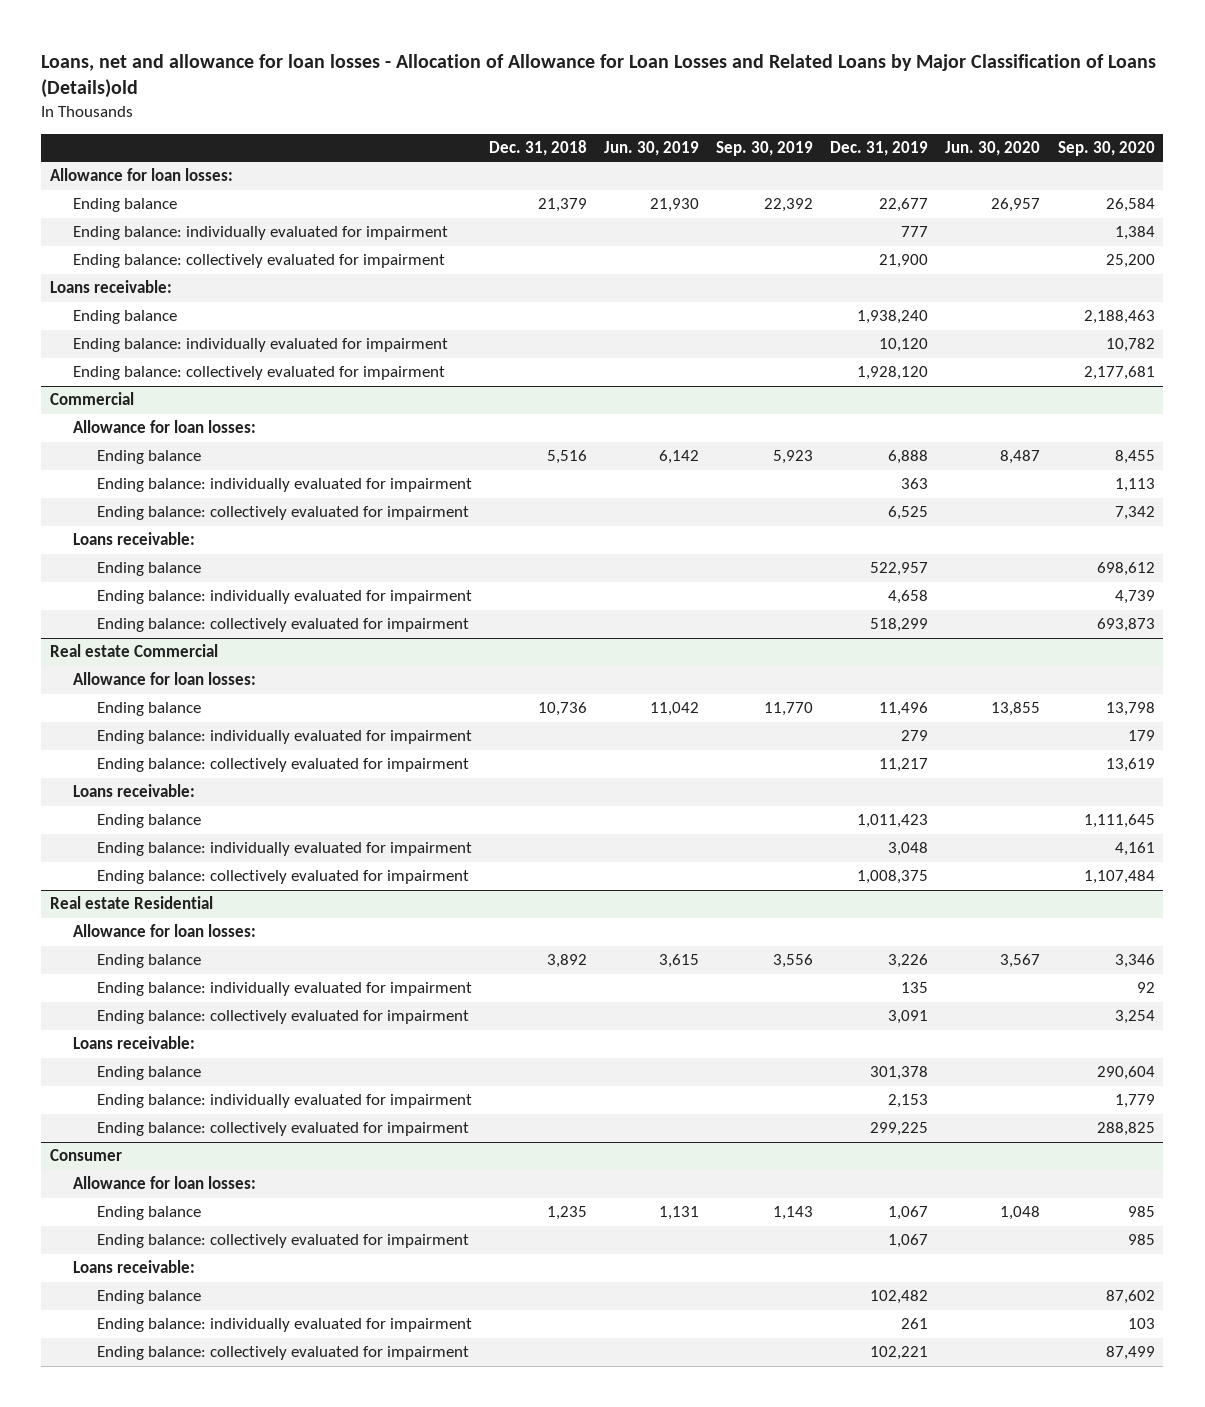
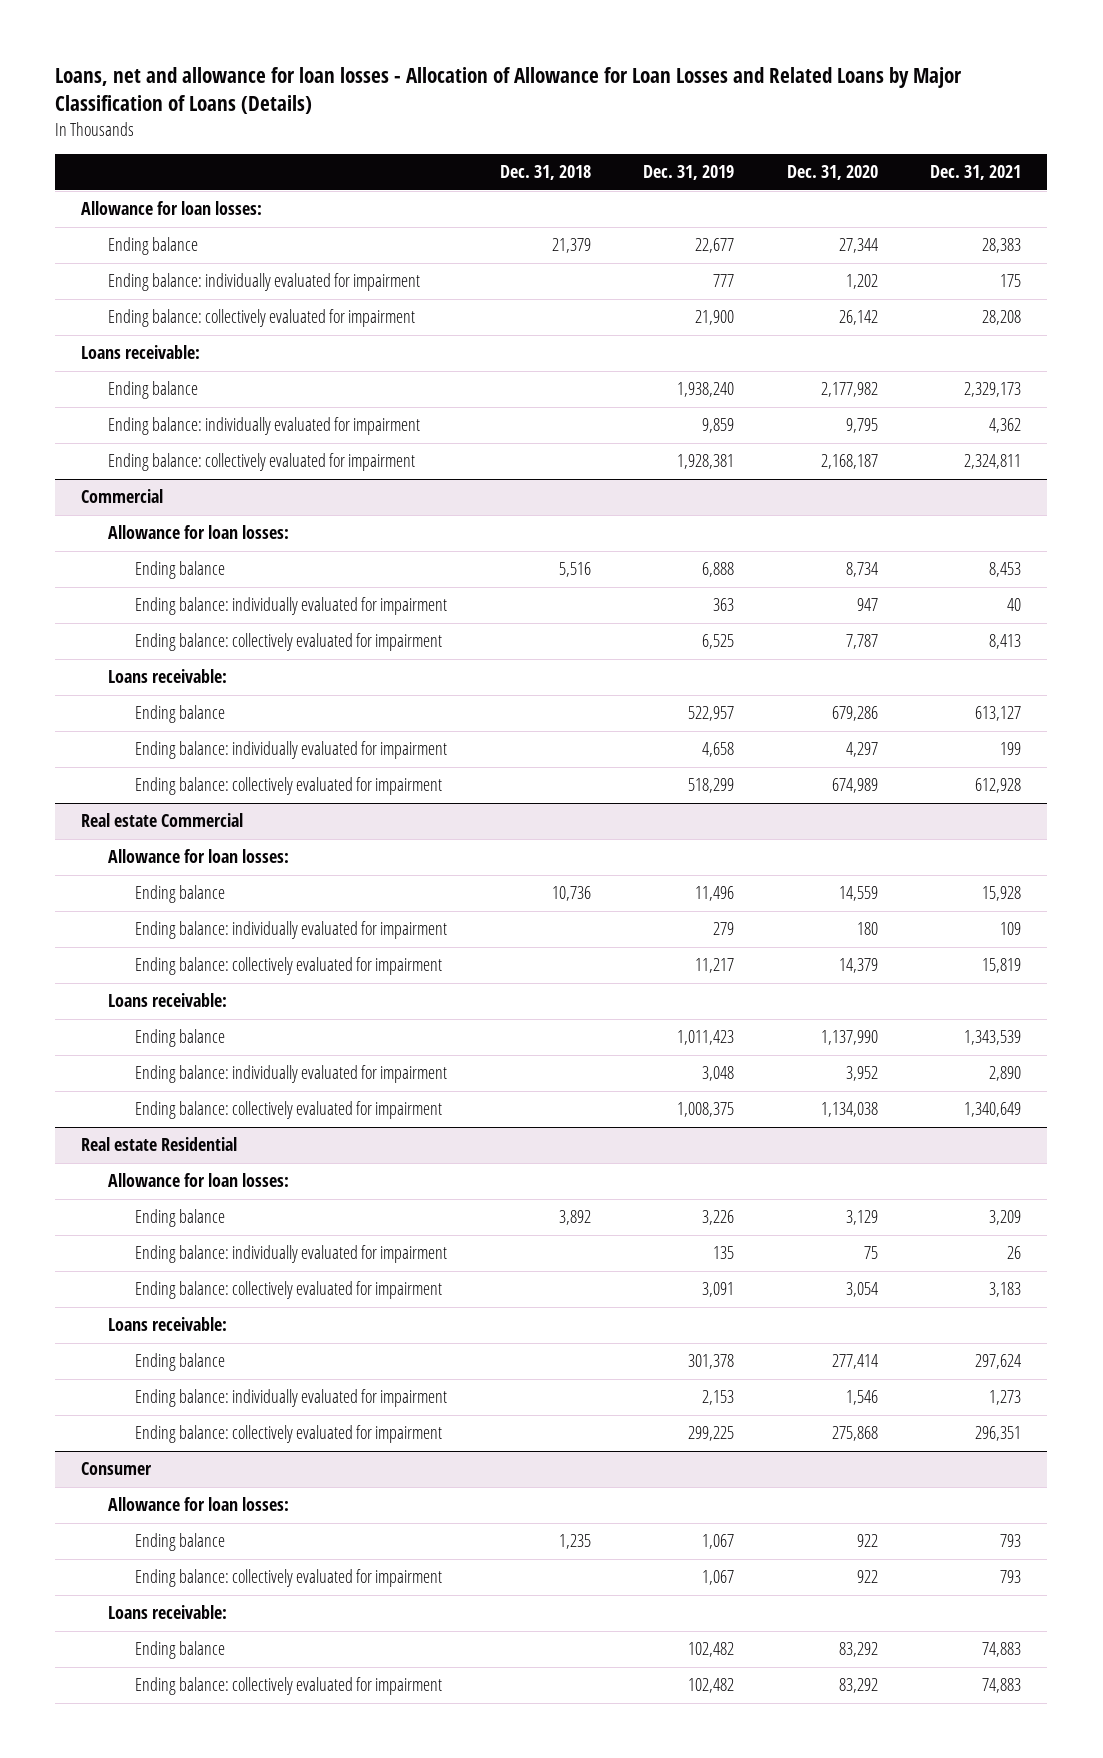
[41,53,1157,98] Loans, net and allowance for loan losses - Allocation of Allowance for Loan Losses and Related Loans by Major Classification of Loans (Details)old -> [55,67,963,115] Loans, net and allowance for loan losses - Allocation of Allowance for Loan Losses and Related Loans by Major Classification of Loans (Details)
[603,141,699,157] Jun. 30, 2019 -> none
[716,141,814,157] Sep. 30, 2019 -> none
[945,141,1041,157] Jun. 30, 2020 -> none
[1057,141,1155,157] Sep. 30, 2020 -> none
none -> [786,165,878,181] Dec. 31, 2020
none -> [930,165,1022,181] Dec. 31, 2021
[879,338,929,353] 10,120 -> [702,418,735,434] 9,859
[857,366,929,381] 1,928,120 -> [677,454,735,470] 1,928,381
[96,1318,472,1333] Ending balance: individually evaluated for impairment -> none
[870,1346,929,1361] 102,221 -> [688,1678,735,1694] 102,482

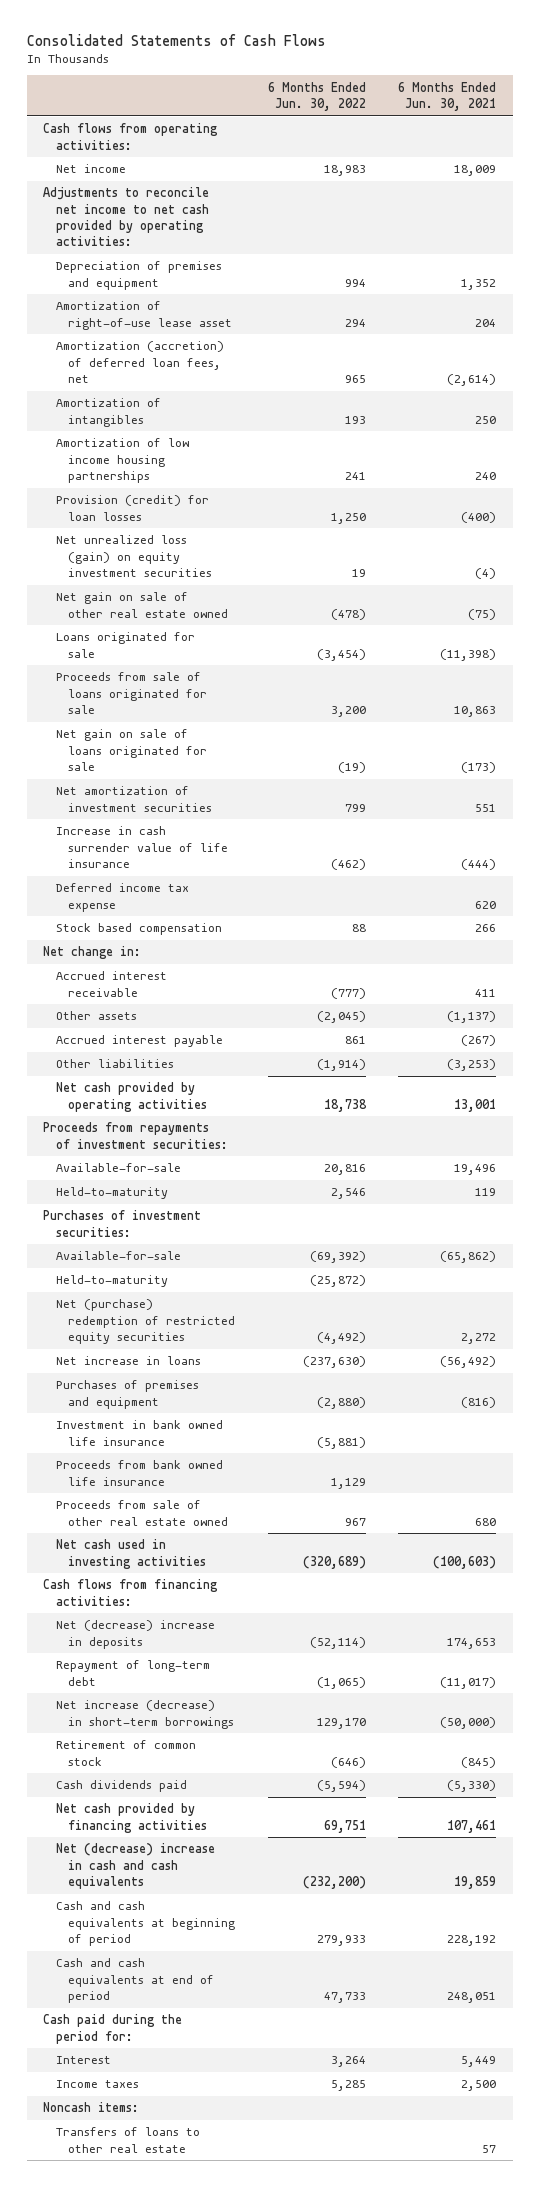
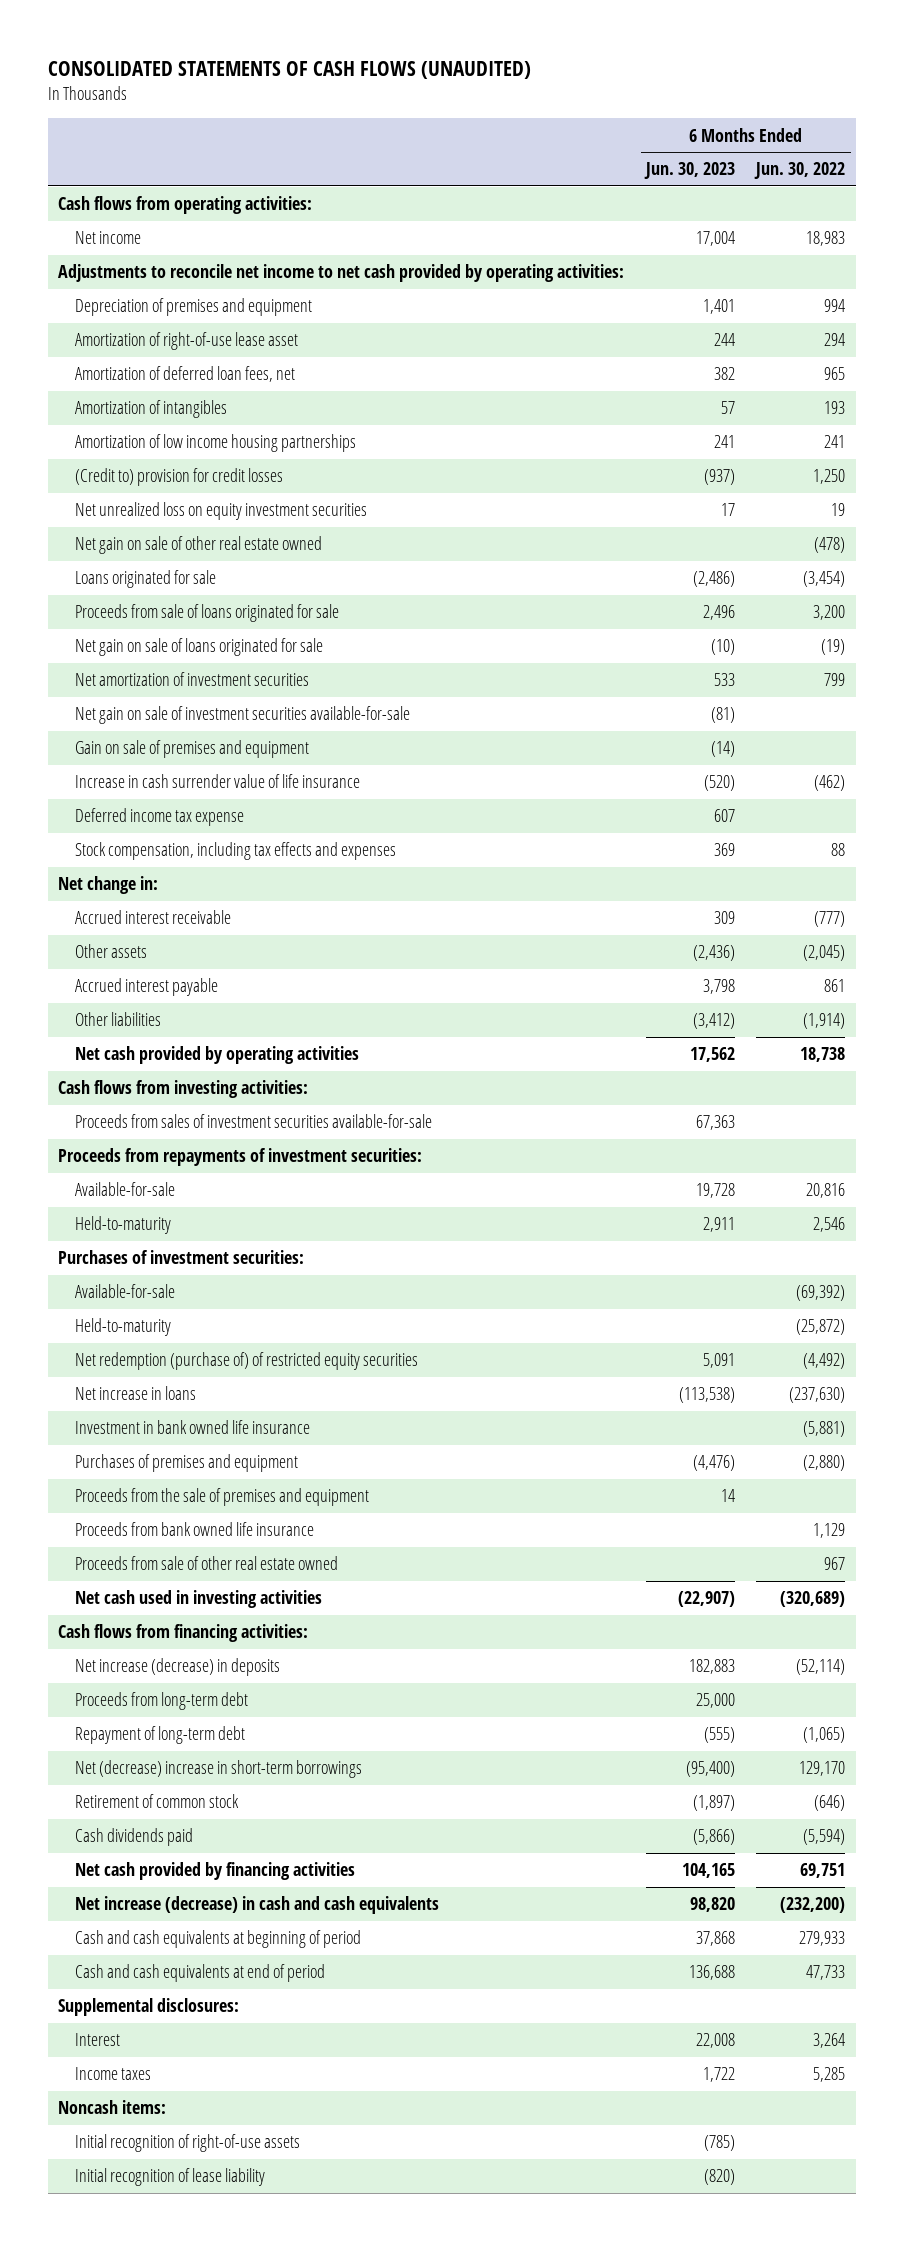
[26,34,326,47] Consolidated Statements of Cash Flows -> [47,60,531,79] CONSOLIDATED STATEMENTS OF CASH FLOWS (UNAUDITED)
[398,81,497,111] 6 Months Ended Jun. 30, 2021 -> none
none -> [643,162,735,180] Jun. 30, 2023
[55,341,224,383] Amortization (accretion) of deferred loan fees, net -> [75,366,296,383] Amortization of deferred loan fees, net
[55,495,209,521] Provision (credit) for loan losses -> [75,468,284,487] (Credit to) provision for credit losses
[55,535,213,577] Net unrealized loss (gain) on equity investment securities -> [75,502,368,521] Net unrealized loss on equity investment securities
none -> [75,706,411,725] Net gain on sale of investment securities available-for-sale
none -> [75,740,310,759] Gain on sale of premises and equipment
[55,923,222,936] Stock based compensation -> [75,842,397,861] Stock compensation, including tax effects and expenses
none -> [58,1080,309,1099] Cash flows from investing activities:
none -> [75,1114,433,1129] Proceeds from sales of investment securities available-for-sale
[55,1299,236,1344] Net (purchase) redemption of restricted equity securities -> [75,1352,419,1371] Net redemption (purchase of) of restricted equity securities
[55,1380,199,1409] Purchases of premises and equipment -> [75,1454,299,1473] Purchases of premises and equipment
none -> [75,1488,370,1507] Proceeds from the sale of premises and equipment
[55,1620,215,1649] Net (decrease) increase in deposits -> [75,1658,281,1677] Net increase (decrease) in deposits
none -> [75,1692,249,1711] Proceeds from long-term debt
[55,1700,235,1729] Net increase (decrease) in short-term borrowings -> [75,1760,363,1779] Net (decrease) increase in short-term borrowings
[55,1843,215,1889] Net (decrease) increase in cash and cash equivalents -> [75,1896,440,1915] Net increase (decrease) in cash and cash equivalents
[42,2014,182,2044] Cash paid during the period for: -> none
none -> [58,1998,240,2017] Supplemental disclosures:
[55,2127,200,2153] Transfers of loans to other real estate -> none
none -> [75,2134,301,2153] Initial recognition of right-of-use assets
none -> [75,2168,266,2187] Initial recognition of lease liability

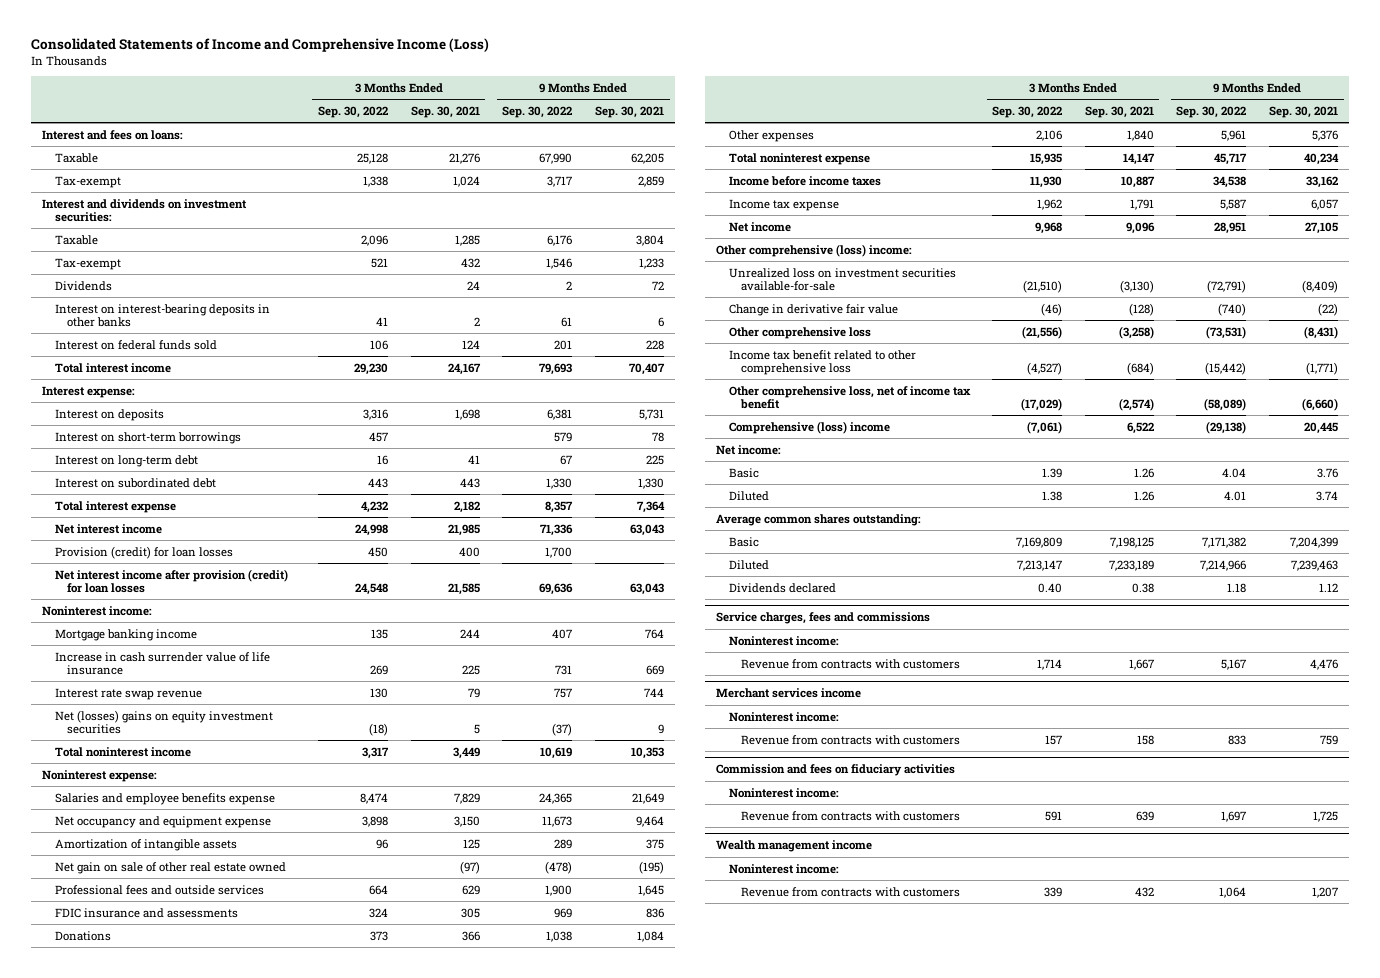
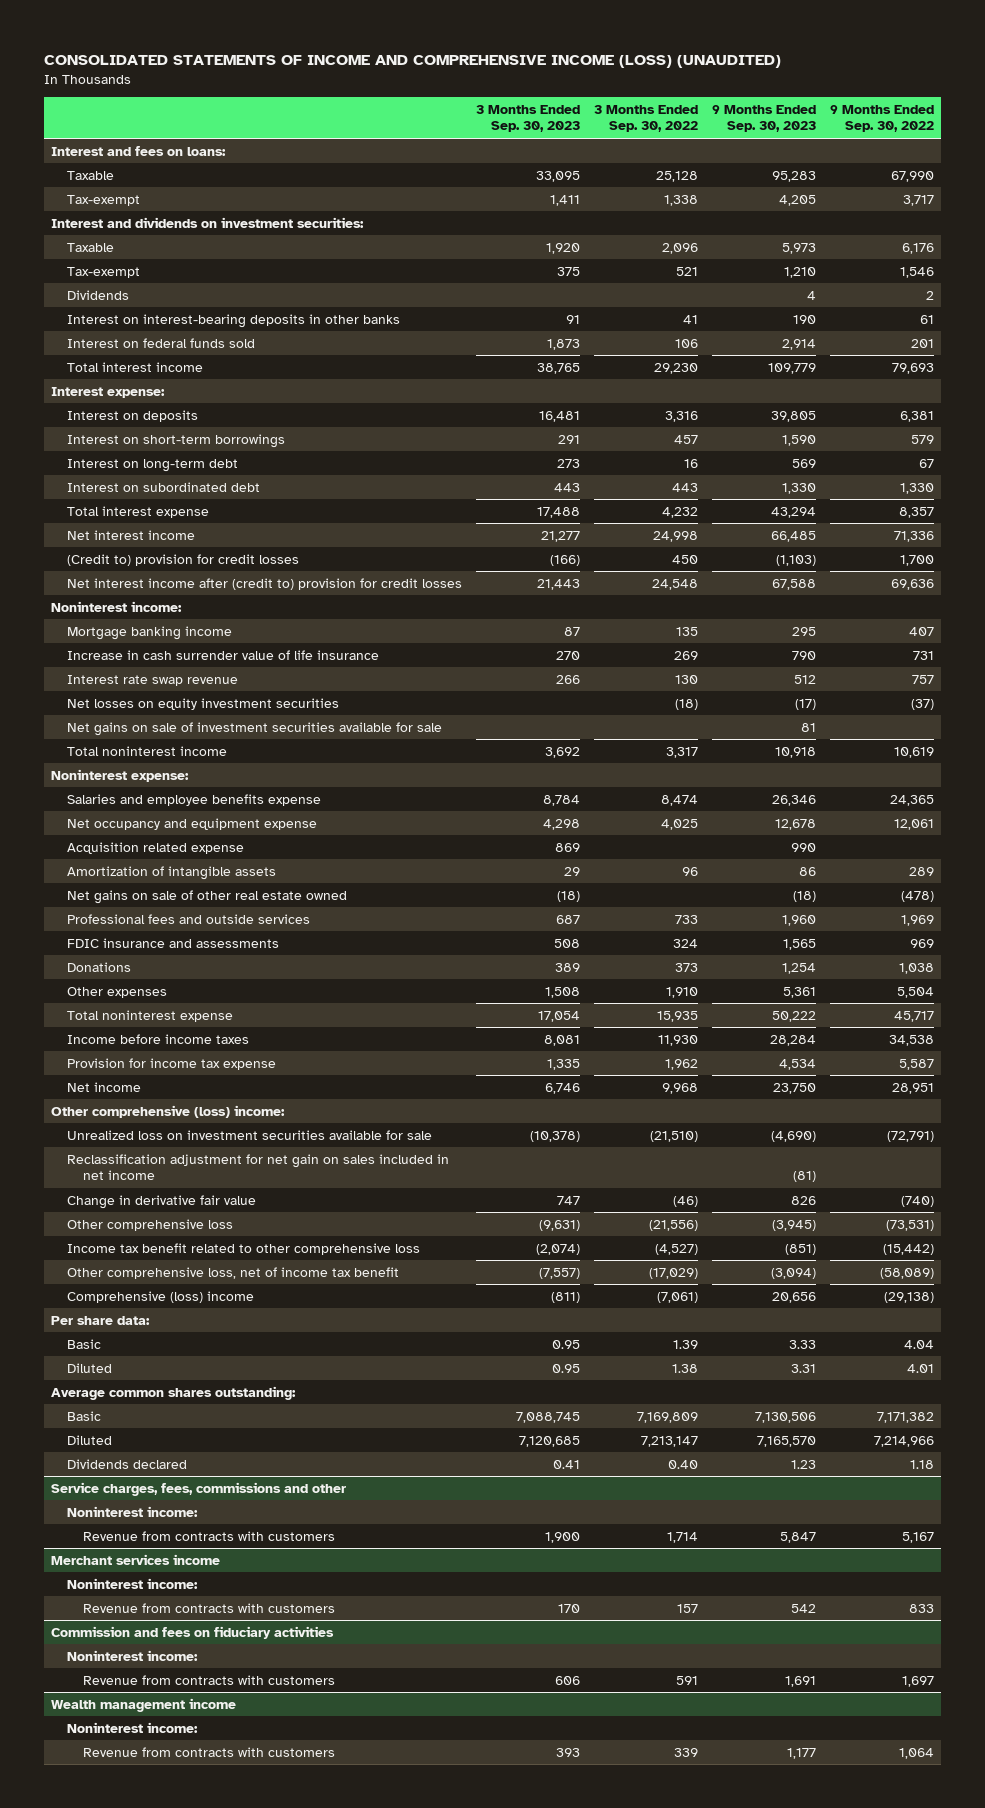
[30,37,489,52] Consolidated Statements of Income and Comprehensive Income (Loss) -> [44,55,782,69] CONSOLIDATED STATEMENTS OF INCOME AND COMPREHENSIVE INCOME (LOSS) (UNAUDITED)
[410,105,480,118] Sep. 30, 2021 -> none
[594,105,664,118] Sep. 30, 2021 -> none
none -> [475,105,580,133] 3 Months Ended Sep. 30, 2023
none -> [711,105,816,133] 9 Months Ended Sep. 30, 2023
[54,545,233,559] Provision (credit) for loan losses -> [66,553,299,566] (Credit to) provision for credit losses
[54,568,288,594] Net interest income after provision (credit) for loan losses -> [66,577,462,590] Net interest income after (credit to) provision for credit losses
[54,709,273,735] Net (losses) gains on equity investment securities -> [66,697,339,710] Net losses on equity investment securities
none -> [66,721,442,736] Net gains on sale of investment securities available for sale
[362,815,389,827] 3,898 -> [660,818,698,830] 4,025
[542,815,573,827] 11,673 -> [893,818,934,830] 12,061
none -> [66,841,244,854] Acquisition related expense
[54,861,286,874] Net gain on sale of other real estate owned -> [66,889,347,904] Net gains on sale of other real estate owned
[369,884,389,895] 664 -> [674,914,698,924] 733
[545,884,573,896] 1,900 -> [900,914,934,926] 1,969
[1036,129,1063,141] 2,106 -> [665,986,698,998] 1,910
[1221,129,1247,141] 5,961 -> [896,986,934,998] 5,504
[728,198,839,211] Income tax expense -> [66,1057,276,1070] Provision for income tax expense
[728,267,956,292] Unrealized loss on investment securities available-for-sale -> [66,1129,432,1140] Unrealized loss on investment securities available for sale
none -> [66,1153,449,1181] Reclassification adjustment for net gain on sales included in net income
[715,444,781,455] Net income: -> none
none -> [51,1315,151,1325] Per share data:
[715,612,930,625] Service charges, fees and commissions -> [51,1481,347,1496] Service charges, fees, commissions and other

